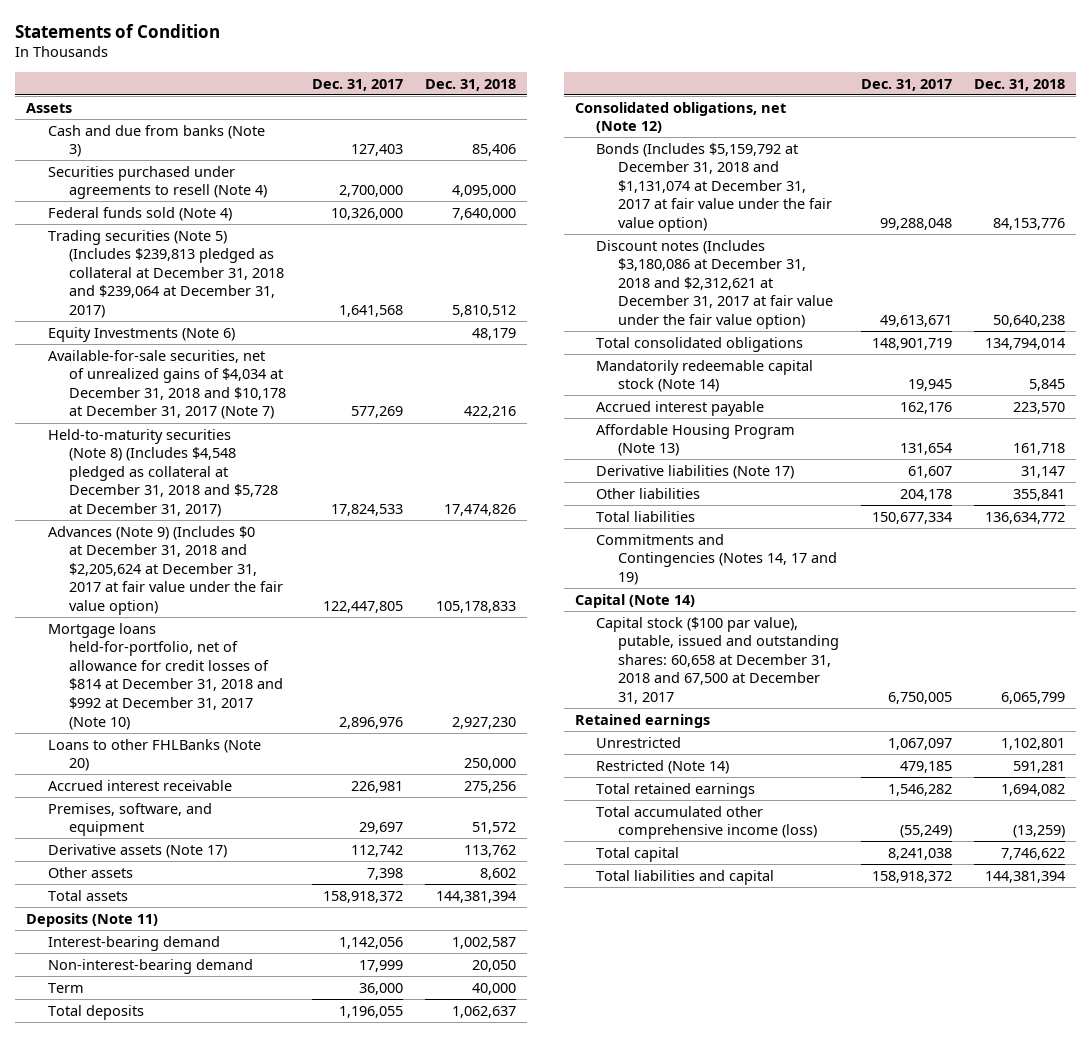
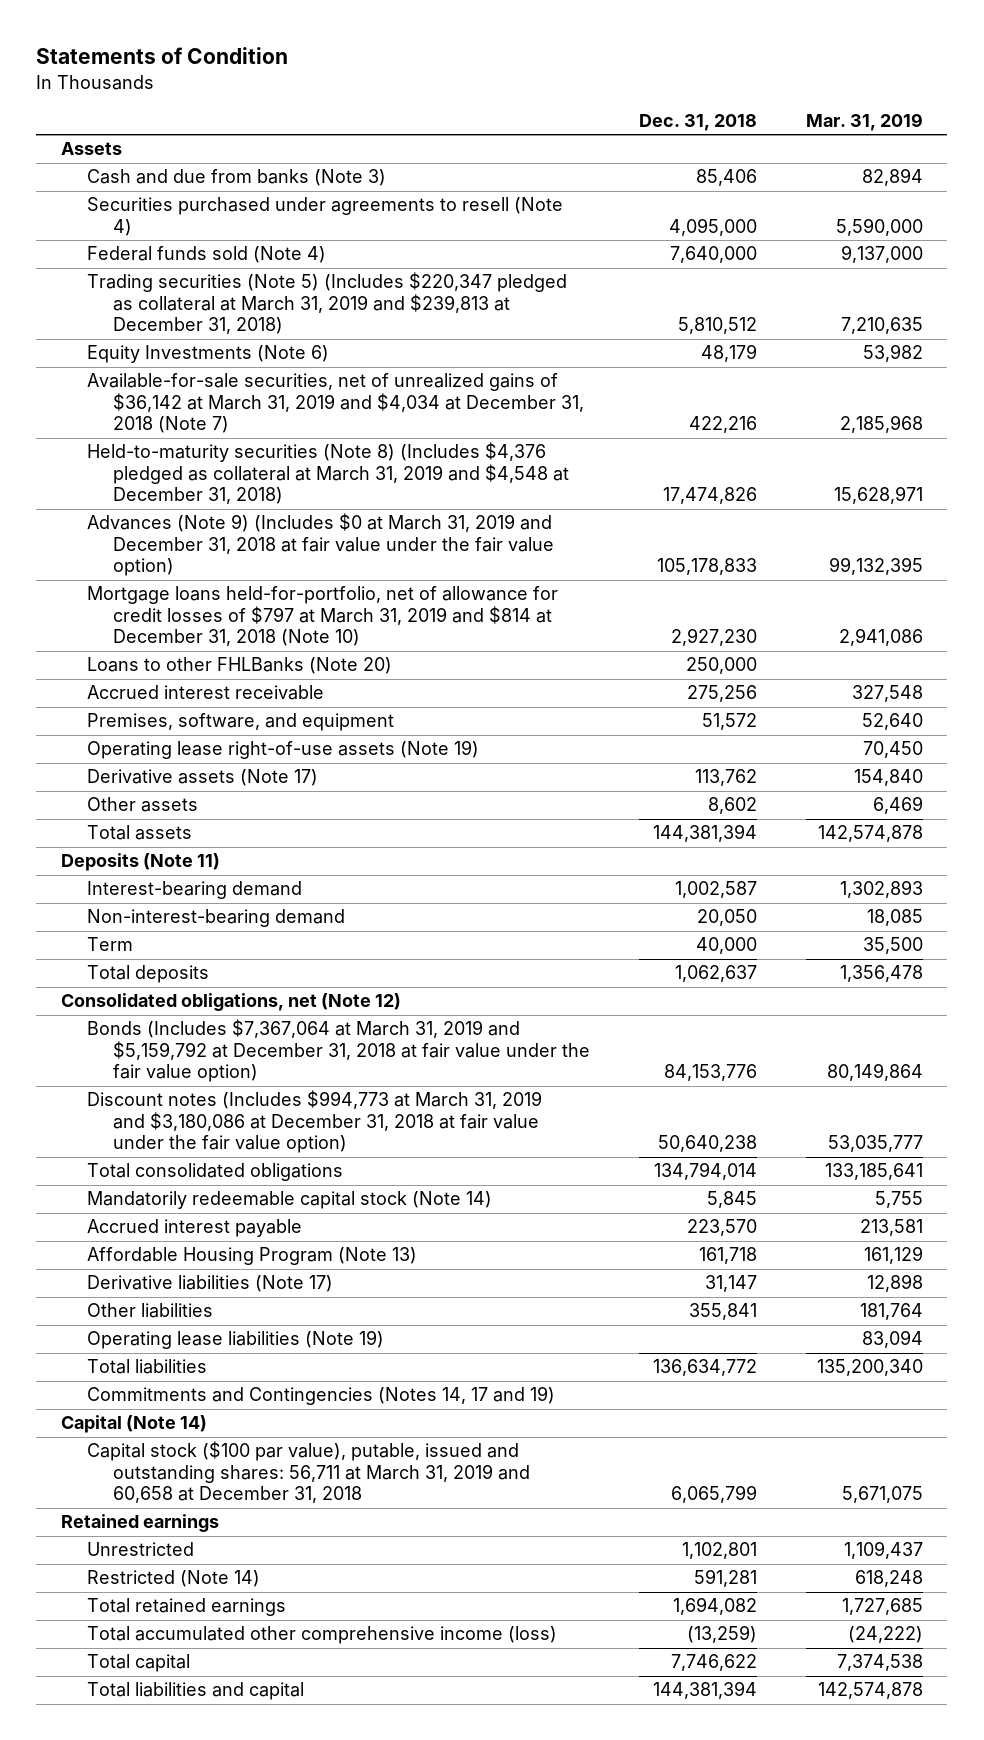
[312,78,404,91] Dec. 31, 2017 -> none
none -> [805,113,923,132] Mar. 31, 2019
[47,229,285,319] Trading securities (Note 5) (Includes $239,813 pledged as collateral at December 31, 2018 and $239,064 at December 31, 2017) -> [86,272,567,335] Trading securities (Note 5) (Includes $220,347 pledged as collateral at March 31, 2019 and $239,813 at December 31, 2018)
[47,349,287,420] Available-for-sale securities, net of unrealized gains of $4,034 at December 31, 2018 and $10,178 at December 31, 2017 (Note 7) -> [86,373,585,434] Available-for-sale securities, net of unrealized gains of $36,142 at March 31, 2019 and $4,034 at December 31, 2018 (Note 7)
[47,428,279,518] Held-to-maturity securities (Note 8) (Includes $4,548 pledged as collateral at December 31, 2018 and $5,728 at December 31, 2017) -> [86,442,570,505] Held-to-maturity securities (Note 8) (Includes $4,376 pledged as collateral at March 31, 2019 and $4,548 at December 31, 2018)
[47,525,284,616] Advances (Note 9) (Includes $0 at December 31, 2018 and $2,205,624 at December 31, 2017 at fair value under the fair value option) -> [86,513,555,577] Advances (Note 9) (Includes $0 at March 31, 2019 and December 31, 2018 at fair value under the fair value option)
[47,622,284,730] Mortgage loans held-for-portfolio, net of allowance for credit losses of $814 at December 31, 2018 and $992 at December 31, 2017 (Note 10) -> [86,586,558,647] Mortgage loans held-for-portfolio, net of allowance for credit losses of $797 at March 31, 2019 and $814 at December 31, 2018 (Note 10)
none -> [86,740,479,760] Operating lease right-of-use assets (Note 19)
[596,142,833,233] Bonds (Includes $5,159,792 at December 31, 2018 and $1,131,074 at December 31, 2017 at fair value under the fair value option) -> [86,1019,591,1083] Bonds (Includes $7,367,064 at March 31, 2019 and $5,159,792 at December 31, 2018 at fair value under the fair value option)
[596,239,834,330] Discount notes (Includes $3,180,086 at December 31, 2018 and $2,312,621 at December 31, 2017 at fair value under the fair value option) -> [86,1090,542,1154] Discount notes (Includes $994,773 at March 31, 2019 and $3,180,086 at December 31, 2018 at fair value under the fair value option)
none -> [86,1330,384,1350] Operating lease liabilities (Note 19)
[596,616,840,705] Capital stock ($100 par value), putable, issued and outstanding shares: 60,658 at December 31, 2018 and 67,500 at December 31, 2017 -> [86,1441,531,1504] Capital stock ($100 par value), putable, issued and outstanding shares: 56,711 at March 31, 2019 and 60,658 at December 31, 2018

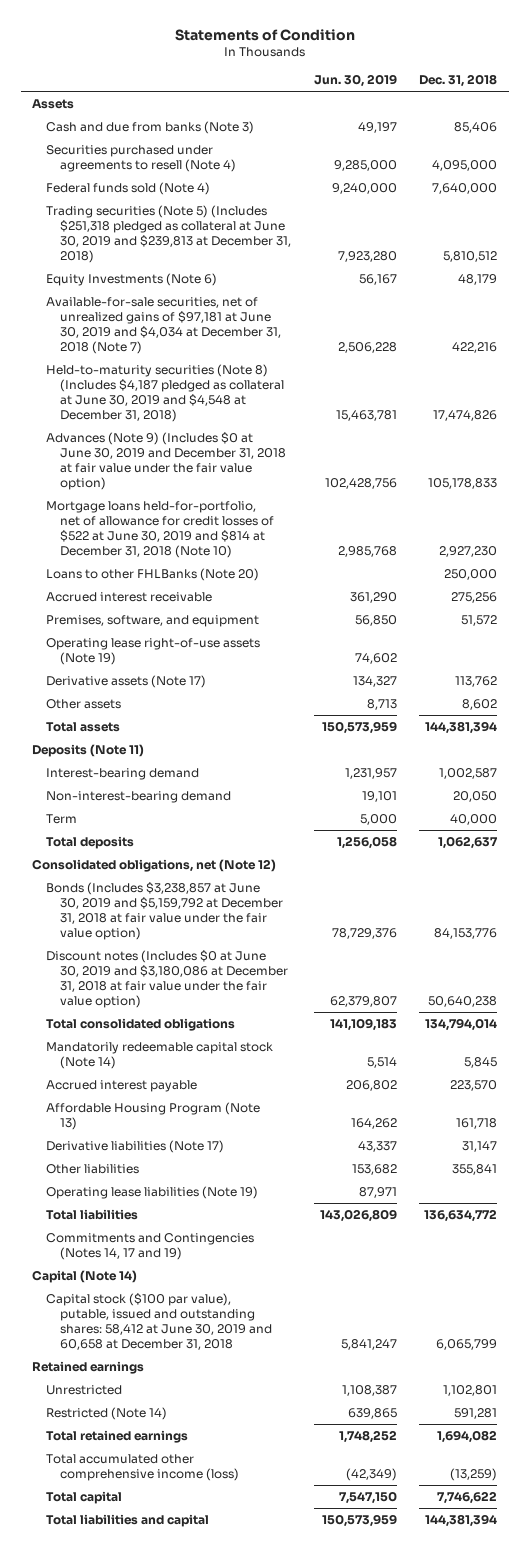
[805,113,923,132] Mar. 31, 2019 -> none
none -> [313,74,397,88] Jun. 30, 2019
[86,272,567,335] Trading securities (Note 5) (Includes $220,347 pledged as collateral at March 31, 2019 and $239,813 at December 31, 2018) -> [45,204,291,263] Trading securities (Note 5) (Includes $251,318 pledged as collateral at June 30, 2019 and $239,813 at December 31, 2018)
[86,373,585,434] Available-for-sale securities, net of unrealized gains of $36,142 at March 31, 2019 and $4,034 at December 31, 2018 (Note 7) -> [45,296,281,354] Available-for-sale securities, net of unrealized gains of $97,181 at June 30, 2019 and $4,034 at December 31, 2018 (Note 7)
[86,442,570,505] Held-to-maturity securities (Note 8) (Includes $4,376 pledged as collateral at March 31, 2019 and $4,548 at December 31, 2018) -> [45,363,284,422] Held-to-maturity securities (Note 8) (Includes $4,187 pledged as collateral at June 30, 2019 and $4,548 at December 31, 2018)
[86,513,555,577] Advances (Note 9) (Includes $0 at March 31, 2019 and December 31, 2018 at fair value under the fair value option) -> [45,431,286,490] Advances (Note 9) (Includes $0 at June 30, 2019 and December 31, 2018 at fair value under the fair value option)
[86,586,558,647] Mortgage loans held-for-portfolio, net of allowance for credit losses of $797 at March 31, 2019 and $814 at December 31, 2018 (Note 10) -> [45,500,274,558] Mortgage loans held-for-portfolio, net of allowance for credit losses of $522 at June 30, 2019 and $814 at December 31, 2018 (Note 10)
[86,1019,591,1083] Bonds (Includes $7,367,064 at March 31, 2019 and $5,159,792 at December 31, 2018 at fair value under the fair value option) -> [45,881,283,940] Bonds (Includes $3,238,857 at June 30, 2019 and $5,159,792 at December 31, 2018 at fair value under the fair value option)
[86,1090,542,1154] Discount notes (Includes $994,773 at March 31, 2019 and $3,180,086 at December 31, 2018 at fair value under the fair value option) -> [45,949,288,1008] Discount notes (Includes $0 at June 30, 2019 and $3,180,086 at December 31, 2018 at fair value under the fair value option)
[86,1441,531,1504] Capital stock ($100 par value), putable, issued and outstanding shares: 56,711 at March 31, 2019 and 60,658 at December 31, 2018 -> [45,1292,272,1350] Capital stock ($100 par value), putable, issued and outstanding shares: 58,412 at June 30, 2019 and 60,658 at December 31, 2018

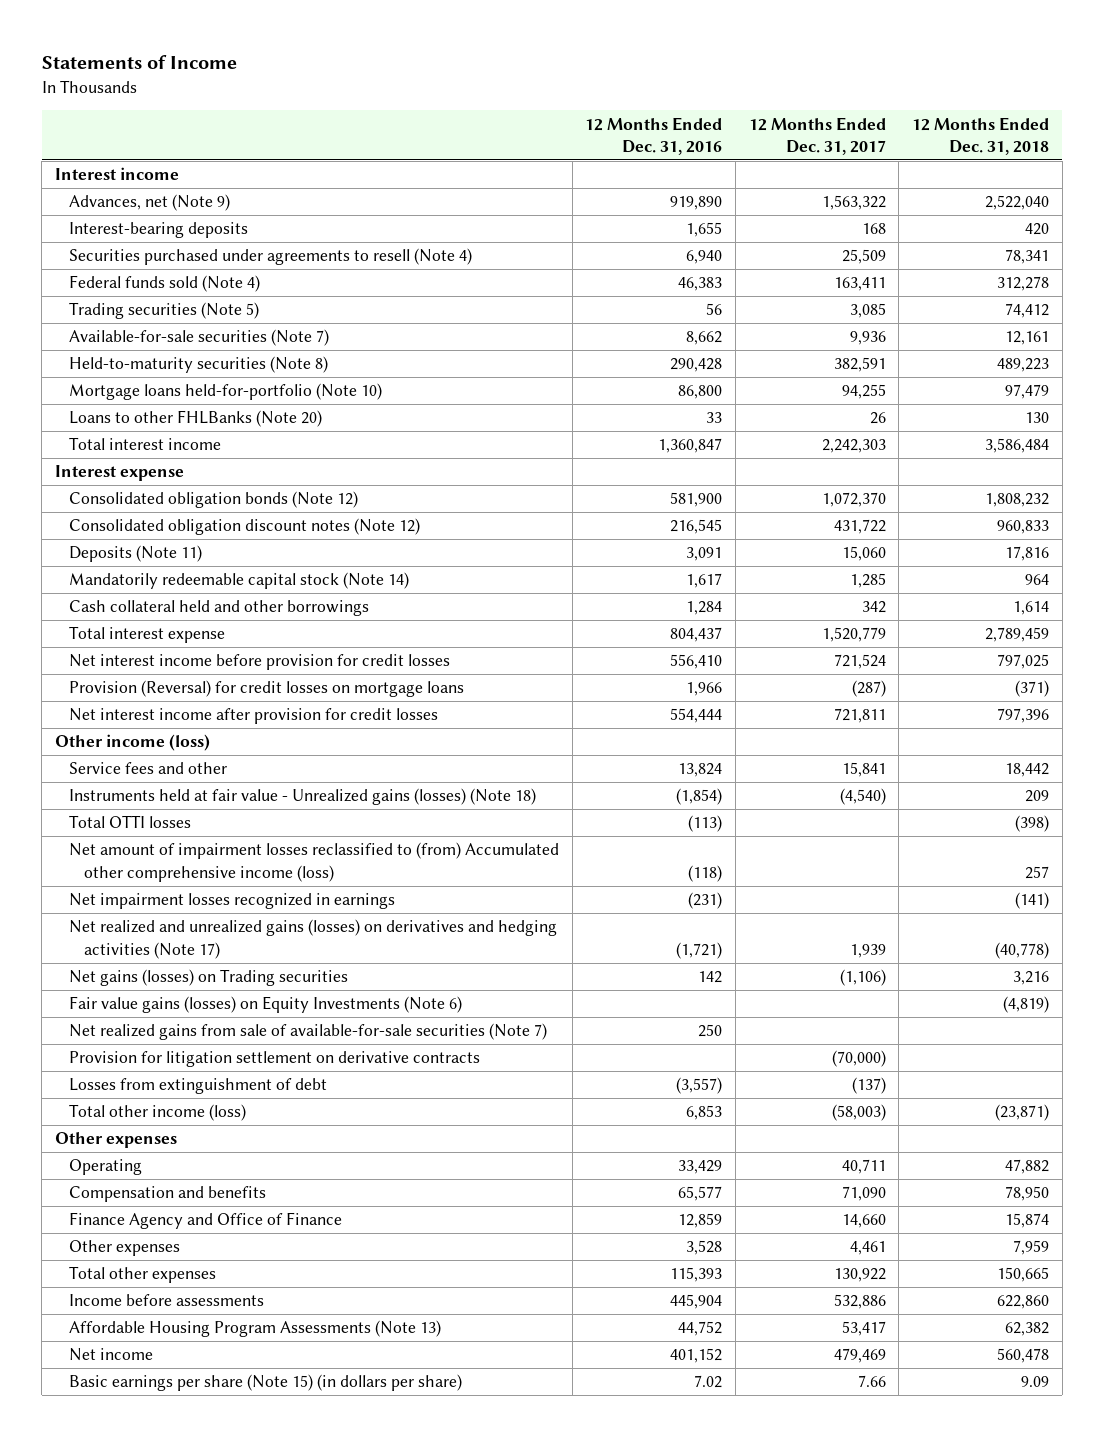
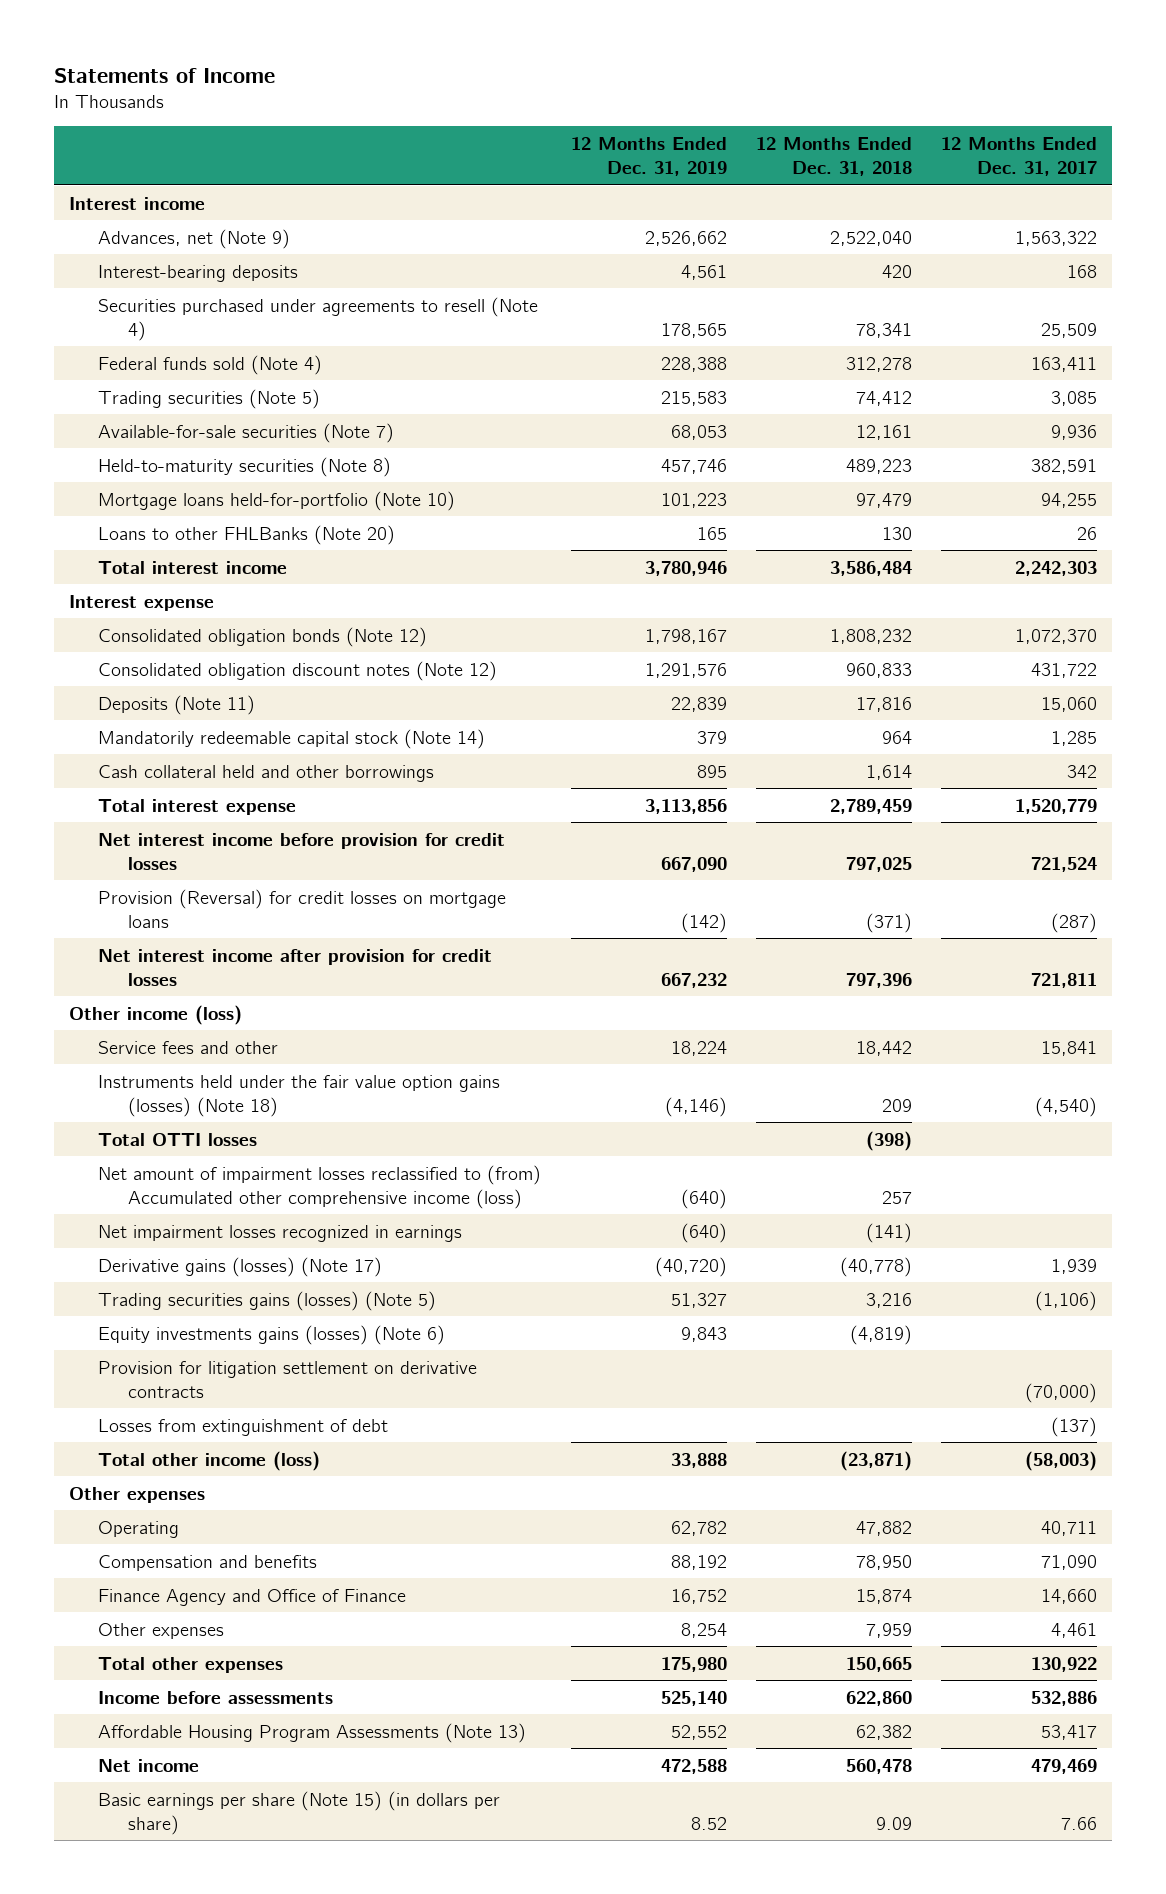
[585,116,723,155] 12 Months Ended Dec. 31, 2016 -> none
none -> [570,137,727,177] 12 Months Ended Dec. 31, 2019
[69,788,537,806] Instruments held at fair value - Unrealized gains (losses) (Note 18) -> [98,1074,501,1117] Instruments held under the fair value option gains (losses) (Note 18)
[69,1023,548,1041] Net realized gains from sale of available-for-sale securities (Note 7) -> none
[69,919,558,959] Net realized and unrealized gains (losses) on derivatives and hedging activities (Note 17) -> [98,1256,383,1277] Derivative gains (losses) (Note 17)
[69,969,349,987] Net gains (losses) on Trading securities -> [98,1290,437,1311] Trading securities gains (losses) (Note 5)
[69,996,463,1014] Fair value gains (losses) on Equity Investments (Note 6) -> [98,1324,446,1345] Equity investments gains (losses) (Note 6)

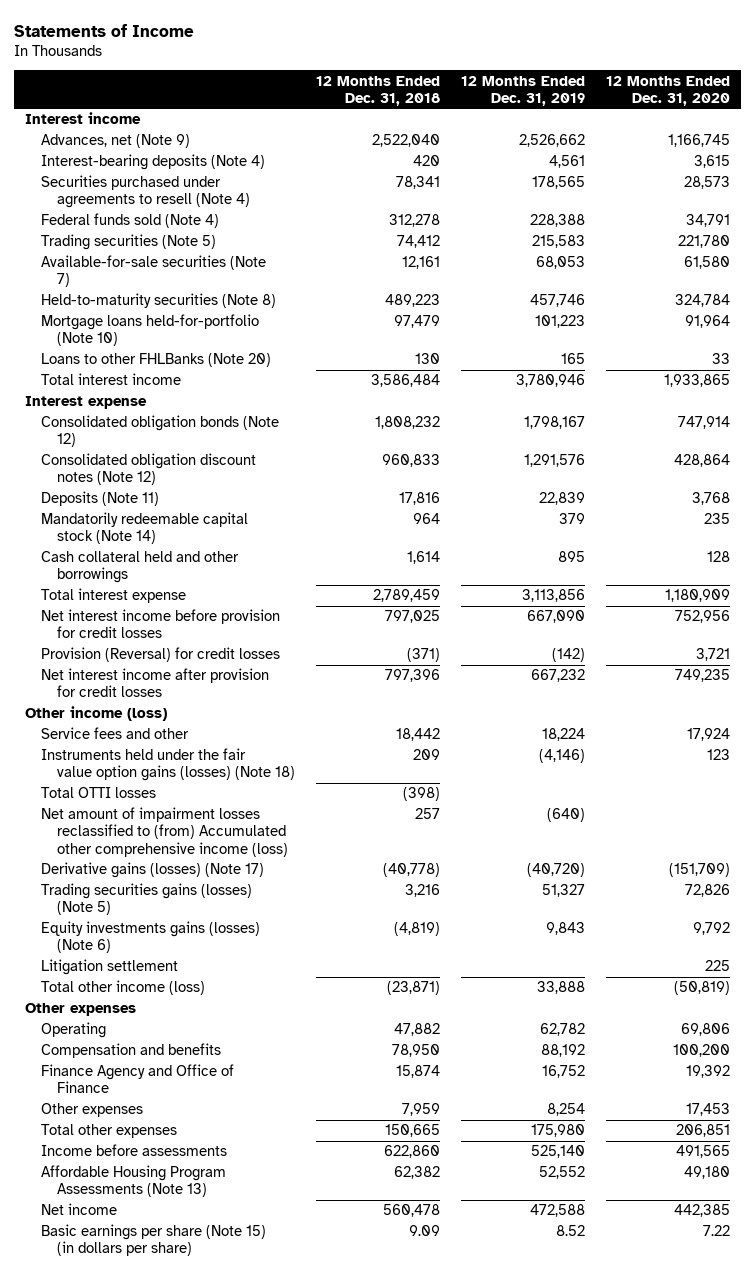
[941,137,1098,177] 12 Months Ended Dec. 31, 2017 -> none
none -> [606,75,731,106] 12 Months Ended Dec. 31, 2020
[98,264,299,282] Interest-bearing deposits -> [40,154,265,171] Interest-bearing deposits (Note 4)
[98,888,507,928] Provision (Reversal) for credit losses on mortgage loans -> [40,647,280,663] Provision (Reversal) for credit losses
[98,1224,463,1242] Net impairment losses recognized in earnings -> none
[98,1418,389,1436] Losses from extinguishment of debt -> none
[98,1360,478,1398] Provision for litigation settlement on derivative contracts -> [40,959,178,976] Litigation settlement

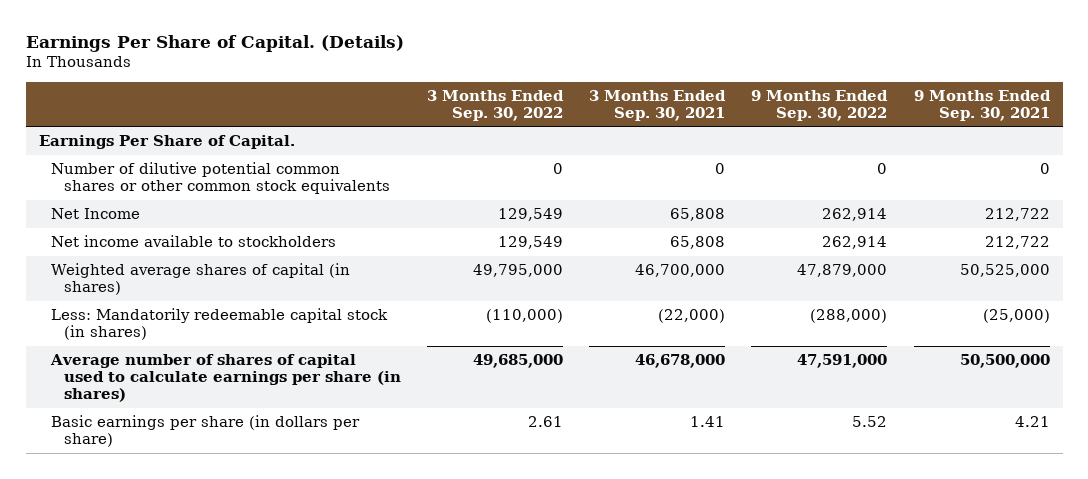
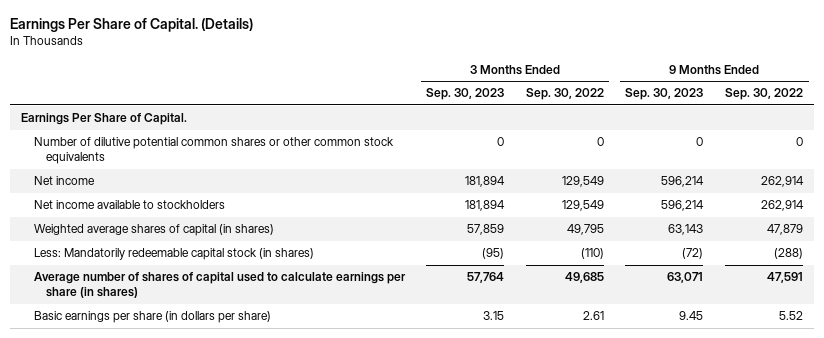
[589,89,727,121] 3 Months Ended Sep. 30, 2021 -> none
[913,89,1051,121] 9 Months Ended Sep. 30, 2021 -> none
none -> [426,88,505,101] Sep. 30, 2023
none -> [625,88,704,101] Sep. 30, 2023
[51,208,141,220] Net Income -> [33,176,95,186] Net income
[472,264,563,278] 49,795,000 -> [566,224,604,236] 49,795
[797,264,888,278] 47,879,000 -> [767,224,804,236] 47,879
[485,309,563,324] (110,000) -> [580,248,604,260] (110)
[810,309,888,324] (288,000) -> [774,248,804,260] (288)
[472,354,563,369] 49,685,000 -> [564,272,604,284] 49,685
[797,354,888,369] 47,591,000 -> [767,272,804,284] 47,591

